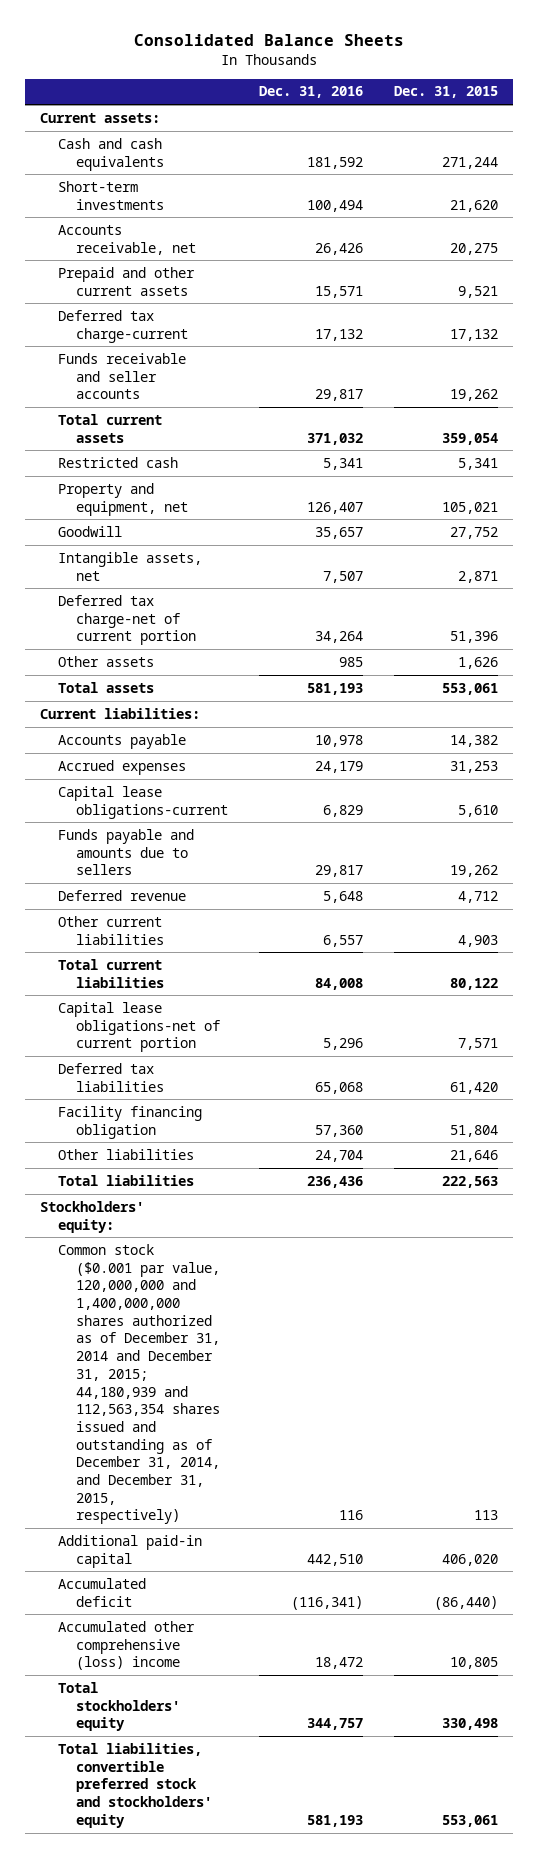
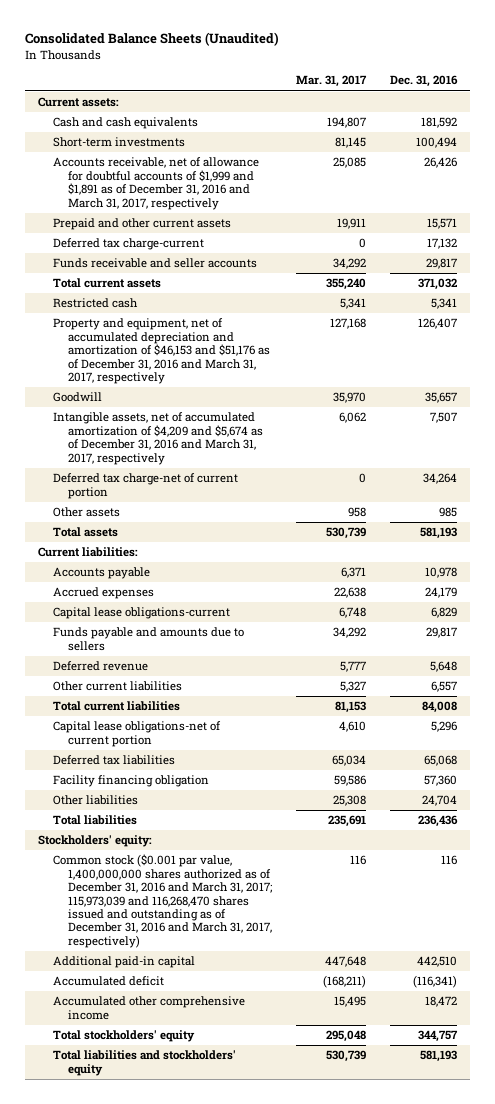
[133,34,404,47] Consolidated Balance Sheets -> [25,32,280,47] Consolidated Balance Sheets (Unaudited)
[393,86,498,99] Dec. 31, 2015 -> none
none -> [296,75,368,88] Mar. 31, 2017
[58,224,197,255] Accounts receivable, net -> [52,157,259,210] Accounts receivable, net of allowance for doubtful accounts of $1,999 and $1,891 as of December 31, 2016 and March 31, 2017, respectively
[58,482,189,516] Property and equipment, net -> [52,318,270,384] Property and equipment, net of accumulated depreciation and amortization of $46,153 and $51,176 as of December 31, 2016 and March 31, 2017, respectively
[58,551,203,581] Intangible assets, net -> [52,412,263,465] Intangible assets, net of accumulated amortization of $4,209 and $5,674 as of December 31, 2016 and March 31, 2017, respectively
[58,1243,221,1525] Common stock ($0.001 par value, 120,000,000 and 1,400,000,000 shares authorized as of December 31, 2014 and December 31, 2015; 44,180,939 and 112,563,354 shares issued and outstanding as of December 31, 2014, and December 31, 2015, respectively) -> [52,854,272,948] Common stock ($0.001 par value, 1,400,000,000 shares authorized as of December 31, 2016 and March 31, 2017; 115,973,039 and 116,268,470 shares issued and outstanding as of December 31, 2016 and March 31, 2017, respectively)
[58,1620,196,1671] Accumulated other comprehensive (loss) income -> [52,996,245,1020] Accumulated other comprehensive income
[58,1742,213,1828] Total liabilities, convertible preferred stock and stockholders' equity -> [52,1050,236,1076] Total liabilities and stockholders' equity

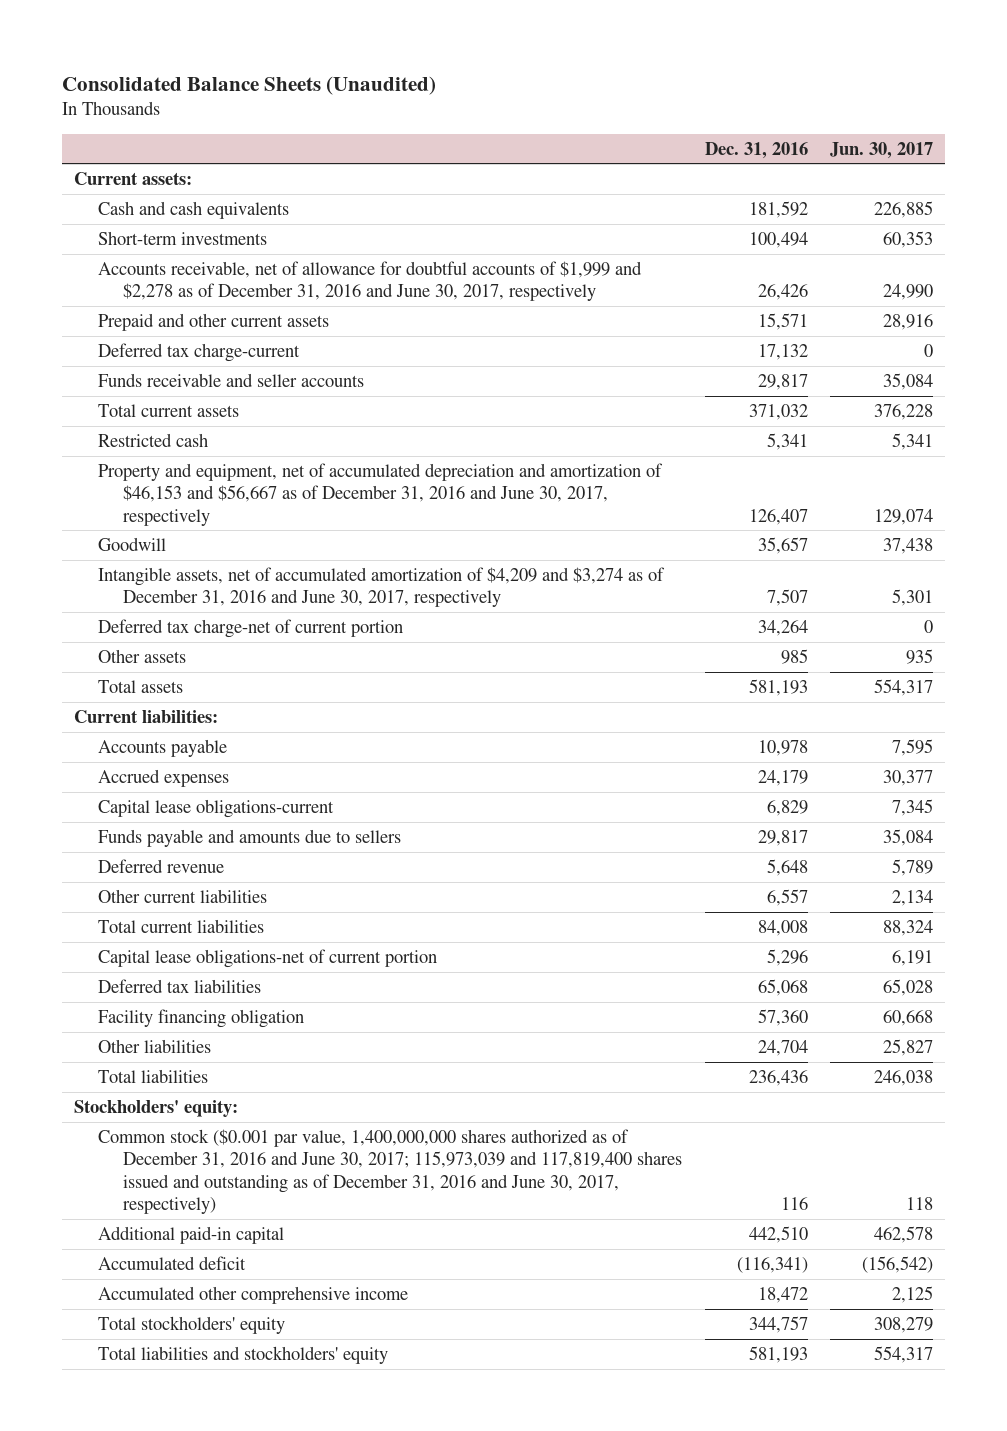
[296,75,368,88] Mar. 31, 2017 -> none
none -> [830,141,934,159] Jun. 30, 2017
[52,157,259,210] Accounts receivable, net of allowance for doubtful accounts of $1,999 and $1,891 as of December 31, 2016 and March 31, 2017, respectively -> [98,260,643,302] Accounts receivable, net of allowance for doubtful accounts of $1,999 and $2,278 as of December 31, 2016 and June 30, 2017, respectively
[52,318,270,384] Property and equipment, net of accumulated depreciation and amortization of $46,153 and $51,176 as of December 31, 2016 and March 31, 2017, respectively -> [98,462,664,526] Property and equipment, net of accumulated depreciation and amortization of $46,153 and $56,667 as of December 31, 2016 and June 30, 2017, respectively
[52,412,263,465] Intangible assets, net of accumulated amortization of $4,209 and $5,674 as of December 31, 2016 and March 31, 2017, respectively -> [98,566,666,608] Intangible assets, net of accumulated amortization of $4,209 and $3,274 as of December 31, 2016 and June 30, 2017, respectively
[52,854,272,948] Common stock ($0.001 par value, 1,400,000,000 shares authorized as of December 31, 2016 and March 31, 2017; 115,973,039 and 116,268,470 shares issued and outstanding as of December 31, 2016 and March 31, 2017, respectively) -> [98,1128,682,1214] Common stock ($0.001 par value, 1,400,000,000 shares authorized as of December 31, 2016 and June 30, 2017; 115,973,039 and 117,819,400 shares issued and outstanding as of December 31, 2016 and June 30, 2017, respectively)

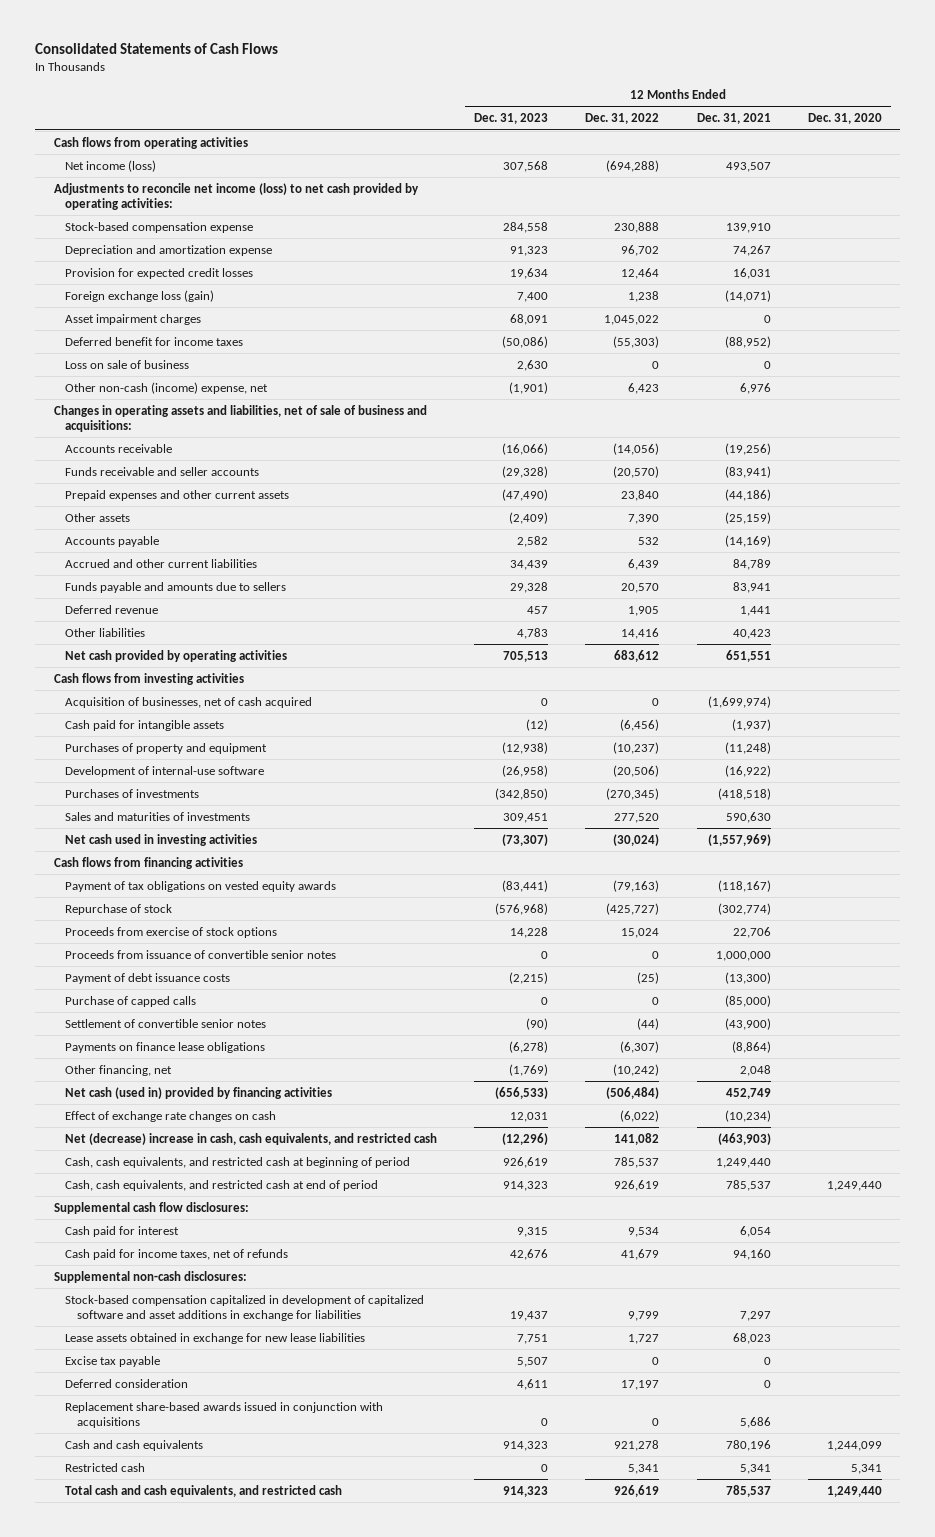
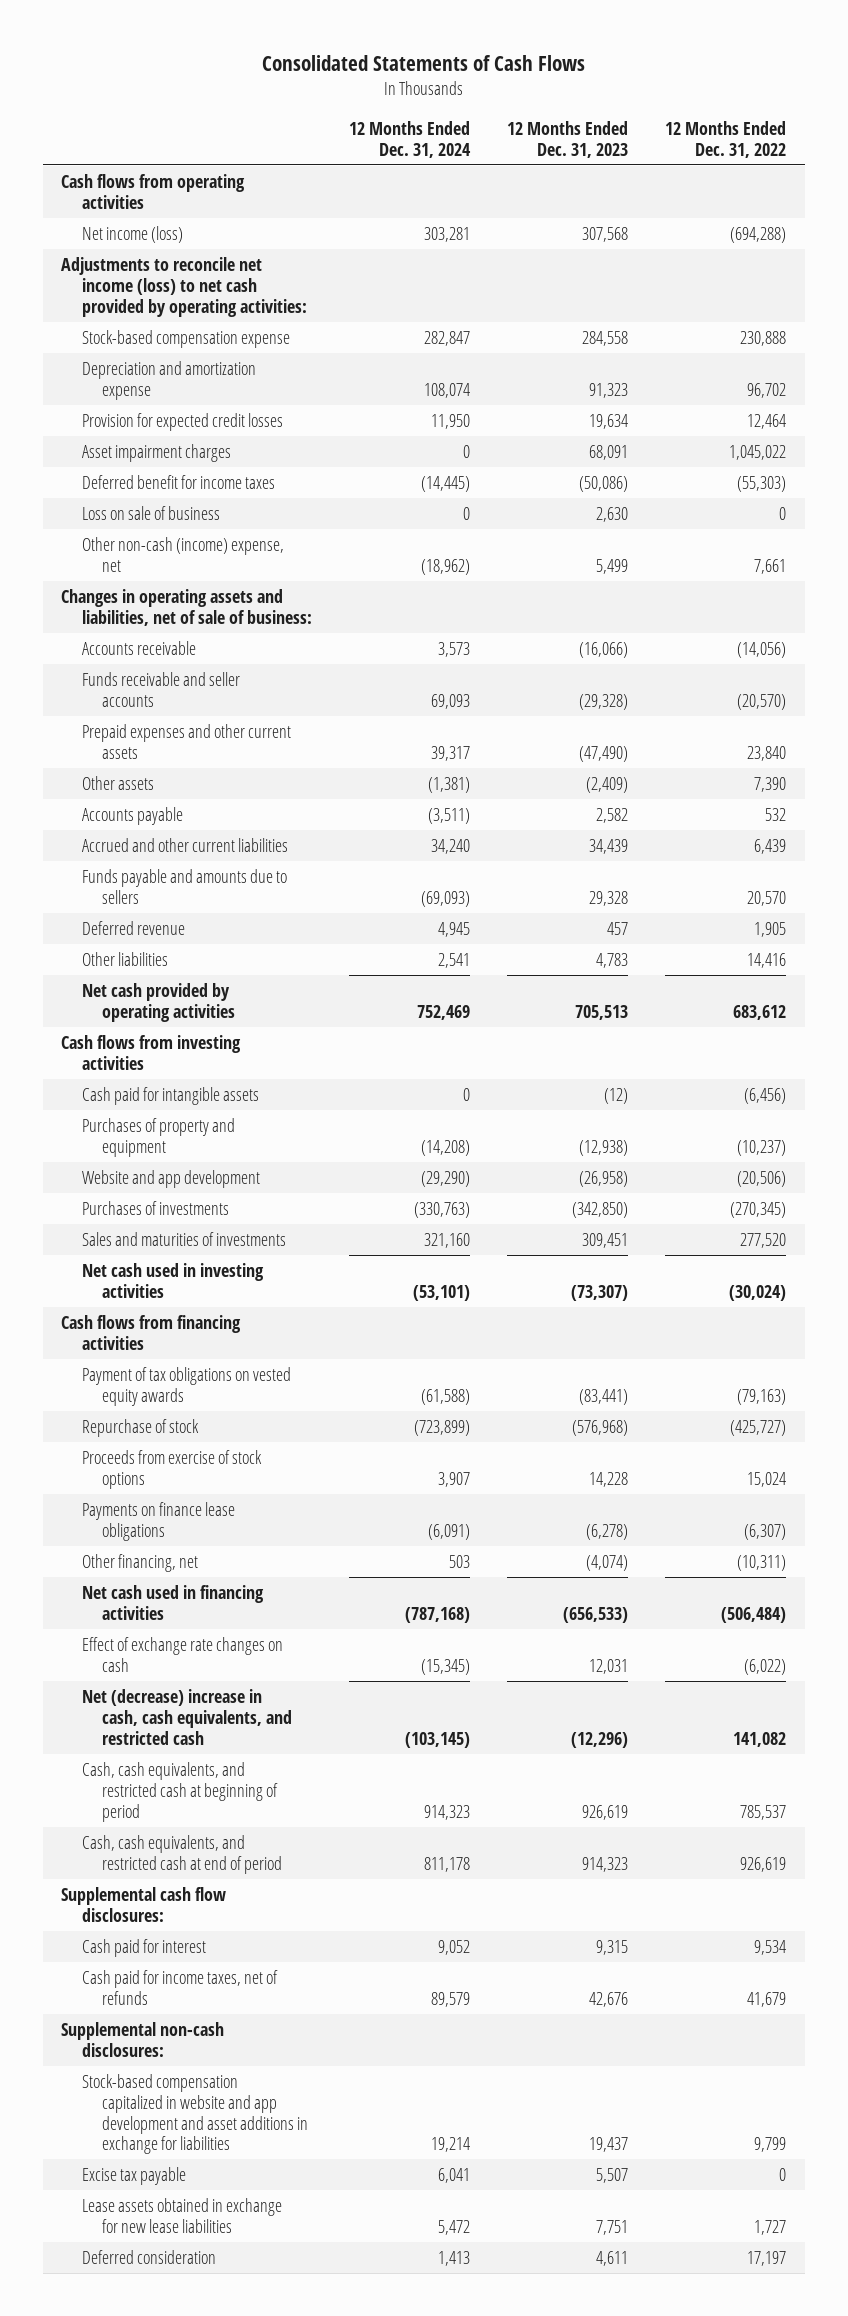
[696,113,771,125] Dec. 31, 2021 -> none
[807,113,882,125] Dec. 31, 2020 -> none
none -> [348,121,471,158] 12 Months Ended Dec. 31, 2024
[65,289,215,302] Foreign exchange loss (gain) -> none
[509,381,549,394] (1,901) -> [596,558,629,574] 5,499
[628,382,660,394] 6,423 -> [754,558,787,574] 7,661
[53,404,427,432] Changes in operating assets and liabilities, net of sale of business and acquisitions: -> [61,588,312,626] Changes in operating assets and liabilities, net of sale of business:
[65,696,313,708] Acquisition of businesses, net of cash acquired -> none
[65,765,265,777] Development of internal-use software -> [81,1169,260,1188] Website and app development
[65,949,337,959] Proceeds from issuance of convertible senior notes -> none
[65,972,231,984] Payment of debt issuance costs -> none
[65,995,197,1007] Purchase of capped calls -> none
[65,1018,267,1028] Settlement of convertible senior notes -> none
[509,1063,549,1076] (1,769) -> [586,1554,629,1571] (4,074)
[613,1063,660,1076] (10,242) -> [737,1554,787,1571] (10,311)
[65,1086,333,1099] Net cash (used in) provided by financing activities -> [81,1584,264,1620] Net cash used in financing activities
[65,1294,425,1321] Stock-based compensation capitalized in development of capitalized software and asset additions in exchange for liabilities -> [81,2073,308,2155] Stock-based compensation capitalized in website and app development and asset additions in exchange for liabilities
[65,1332,366,1344] Lease assets obtained in exchange for new lease liabilities -> [81,2197,282,2233] Lease assets obtained in exchange for new lease liabilities
[65,1401,384,1428] Replacement share-based awards issued in conjunction with acquisitions -> none
[65,1439,204,1451] Cash and cash equivalents -> none
[65,1462,146,1472] Restricted cash -> none
[65,1484,343,1497] Total cash and cash equivalents, and restricted cash -> none

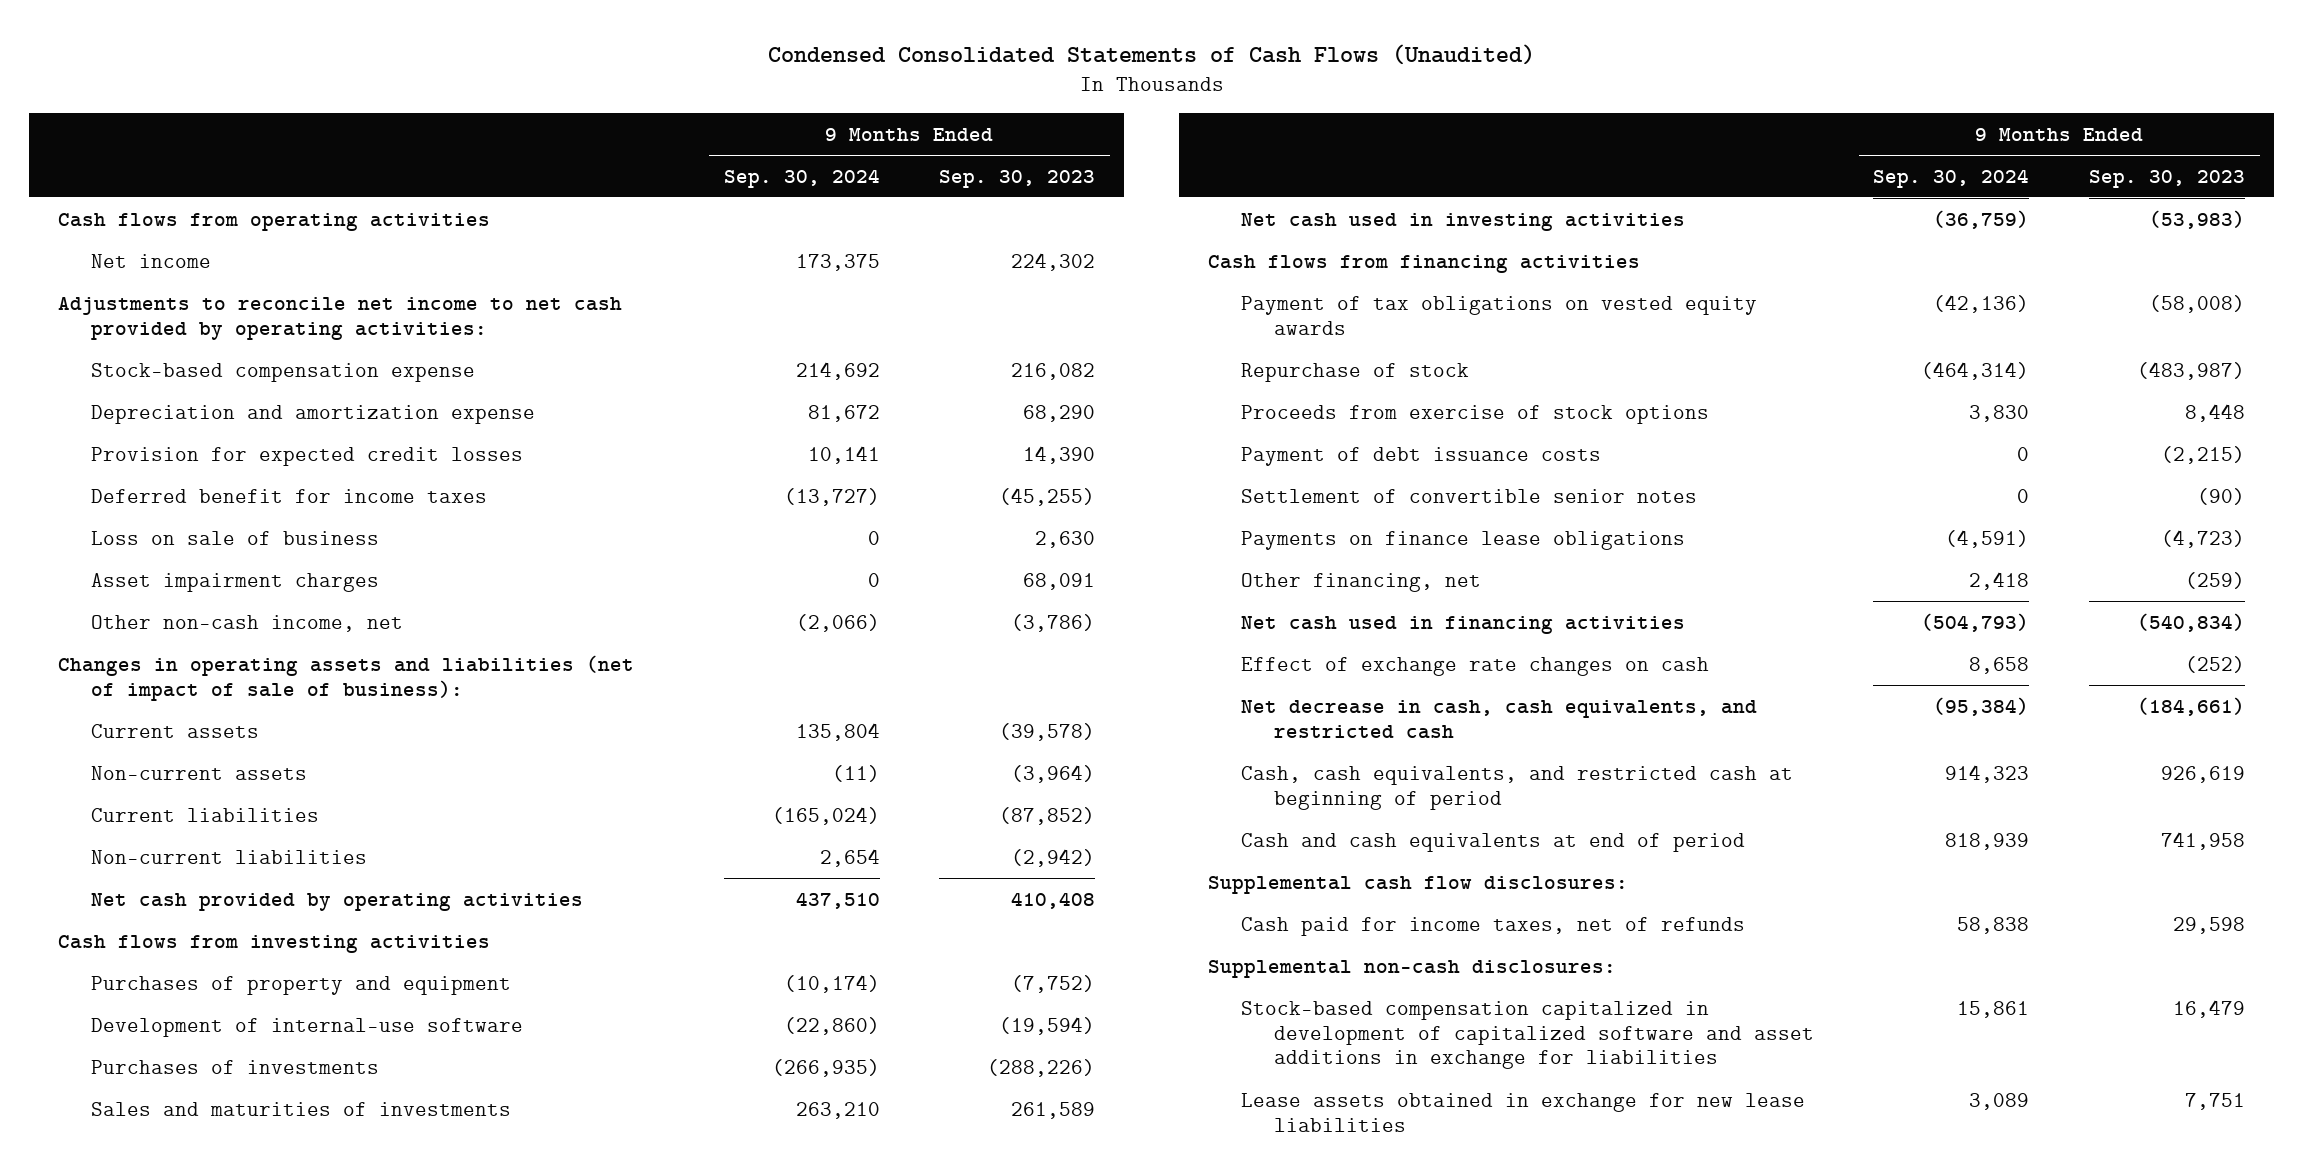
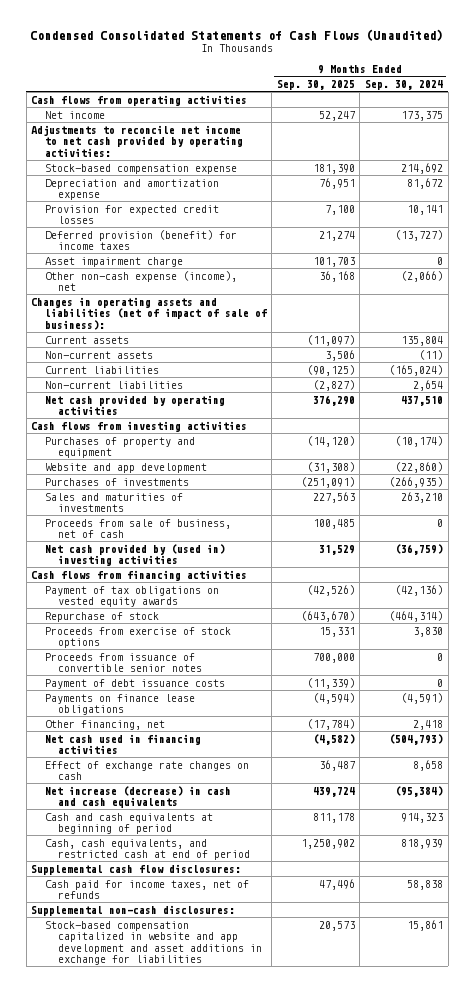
[938,169,1095,188] Sep. 30, 2023 -> none
none -> [276,79,355,90] Sep. 30, 2025
[91,530,380,545] Loss on sale of business -> none
[91,488,488,503] Deferred benefit for income taxes -> [44,229,237,251] Deferred provision (benefit) for income taxes
[91,572,380,592] Asset impairment charges -> [44,256,183,267] Asset impairment charge
[91,614,404,632] Other non-cash income, net -> [44,270,237,292] Other non-cash expense (income), net
[91,1017,524,1037] Development of internal-use software -> [44,462,207,473] Website and app development
none -> [44,518,231,539] Proceeds from sale of business, net of cash
[1241,212,1686,231] Net cash used in investing activities -> [44,543,225,567] Net cash provided by (used in) investing activities
none -> [44,652,203,673] Proceeds from issuance of convertible senior notes
[1241,488,1698,503] Settlement of convertible senior notes -> none
[1241,699,1758,739] Net decrease in cash, cash equivalents, and restricted cash -> [44,785,231,809] Net increase (decrease) in cash and cash equivalents
[1241,765,1794,810] Cash, cash equivalents, and restricted cash at beginning of period -> [44,812,213,835] Cash and cash equivalents at beginning of period
[1241,832,1746,852] Cash and cash equivalents at end of period -> [44,838,251,861] Cash, cash equivalents, and restricted cash at end of period
[1241,1092,1806,1132] Lease assets obtained in exchange for new lease liabilities -> none
[1241,1000,1815,1070] Stock-based compensation capitalized in development of capitalized software and asset additions in exchange for liabilities -> [44,920,263,966] Stock-based compensation capitalized in website and app development and asset additions in exchange for liabilities

